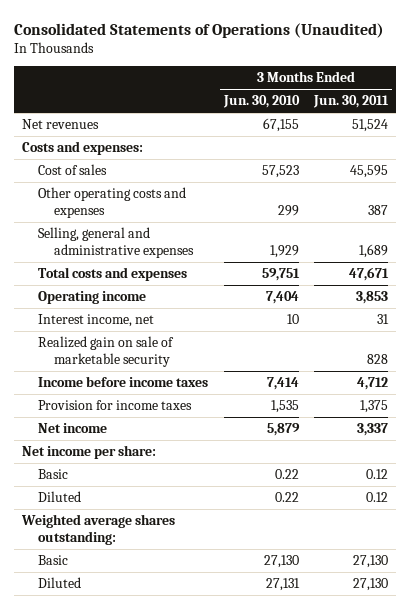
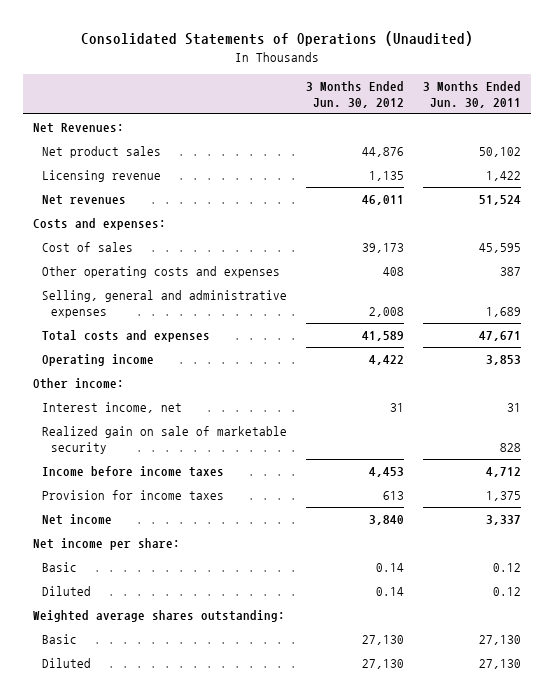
[222,95,300,109] Jun. 30, 2010 -> none
none -> [306,81,405,109] 3 Months Ended Jun. 30, 2012
none -> [32,122,124,133] Net Revenues:
none -> [42,145,162,158] Net product sales
none -> [42,169,162,182] Licensing revenue
none -> [32,377,124,389] Other income:

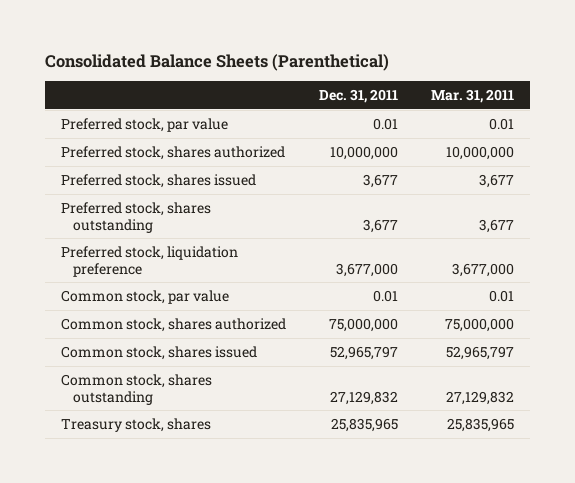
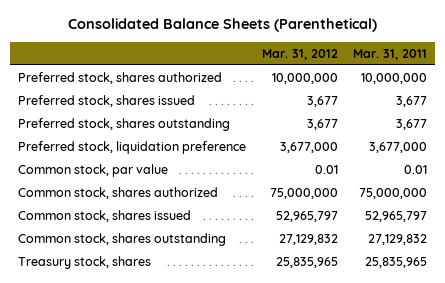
[318,88,398,103] Dec. 31, 2011 -> none
none -> [261,48,338,60] Mar. 31, 2012
[61,118,229,133] Preferred stock, par value -> none

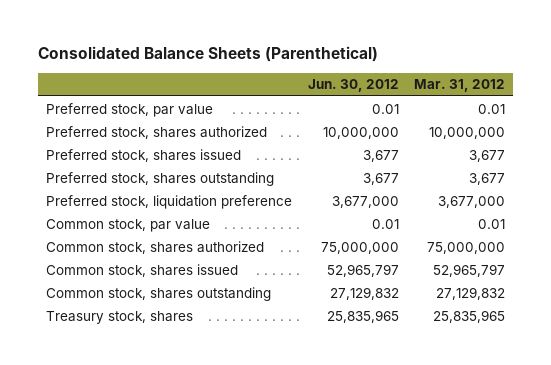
[353,48,428,60] Mar. 31, 2011 -> none
none -> [307,79,399,93] Jun. 30, 2012
none -> [46,102,214,117] Preferred stock, par value

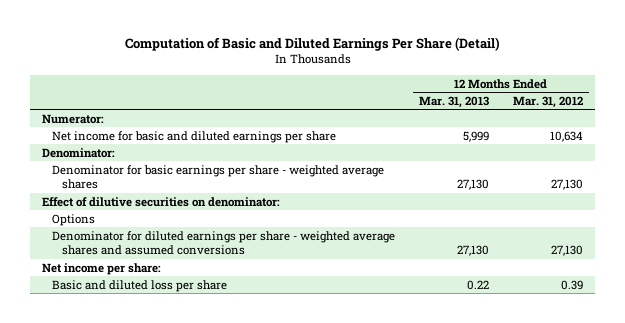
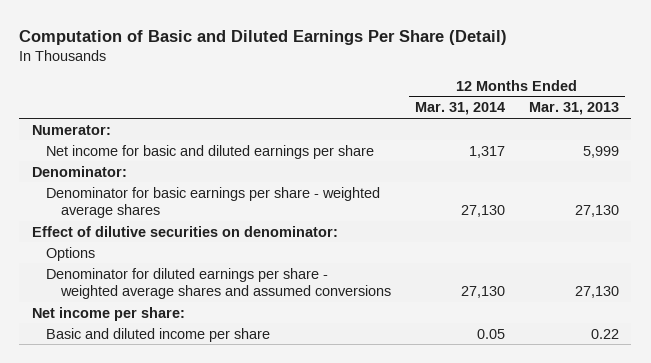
[512,95,583,108] Mar. 31, 2012 -> none
none -> [415,102,506,116] Mar. 31, 2014
[51,279,227,292] Basic and diluted loss per share -> [46,327,271,342] Basic and diluted income per share

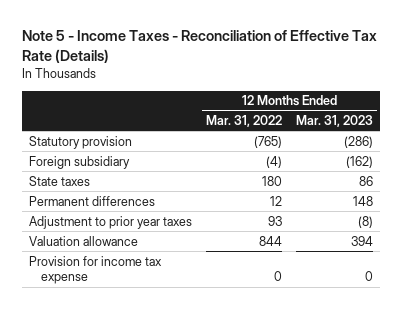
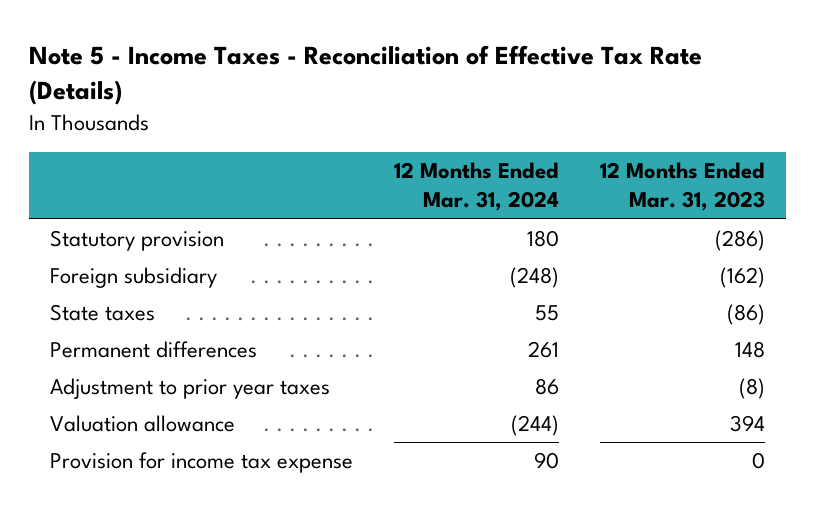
[205,114,282,127] Mar. 31, 2022 -> none
none -> [394,162,560,212] 12 Months Ended Mar. 31, 2024
[359,175,374,186] 86 -> [727,304,766,326] (86)

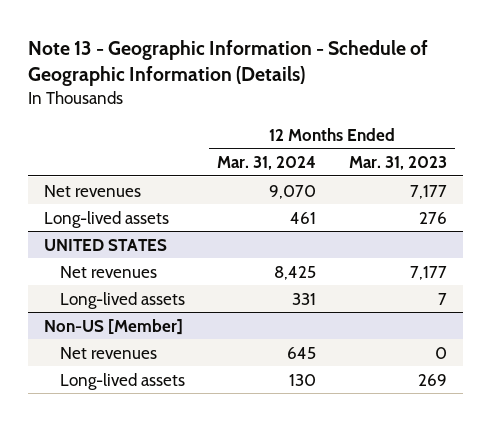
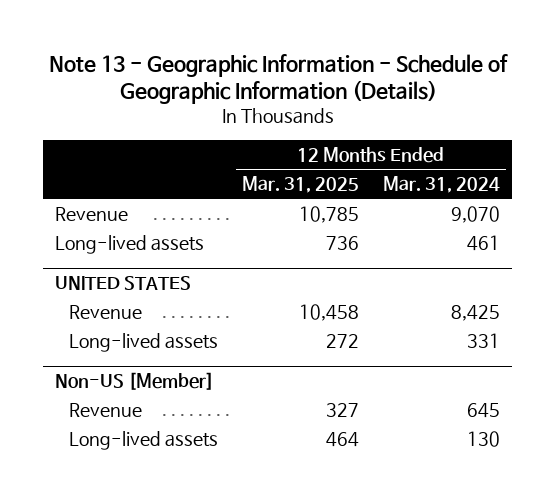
[348,155,447,170] Mar. 31, 2023 -> none
none -> [242,176,360,194] Mar. 31, 2025
[44,184,142,197] Net revenues -> [54,206,128,221] Revenue
[59,265,157,278] Net revenues -> [68,304,142,319] Revenue
[59,346,157,359] Net revenues -> [68,402,142,417] Revenue

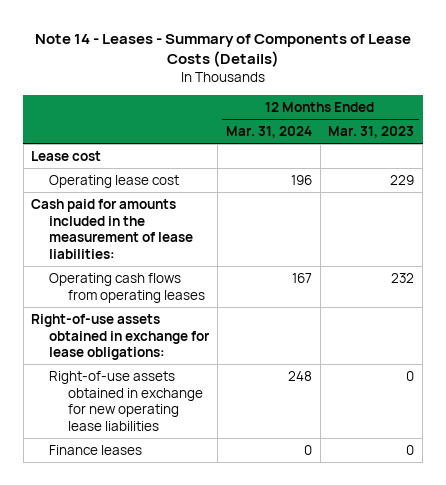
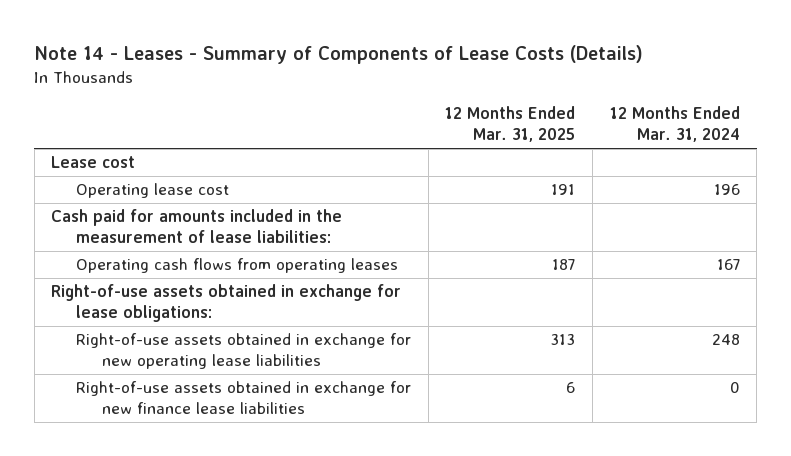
[328,125,415,138] Mar. 31, 2023 -> none
none -> [445,106,576,143] 12 Months Ended Mar. 31, 2025
[49,444,143,455] Finance leases -> [76,381,412,415] Right-of-use assets obtained in exchange for new finance lease liabilities

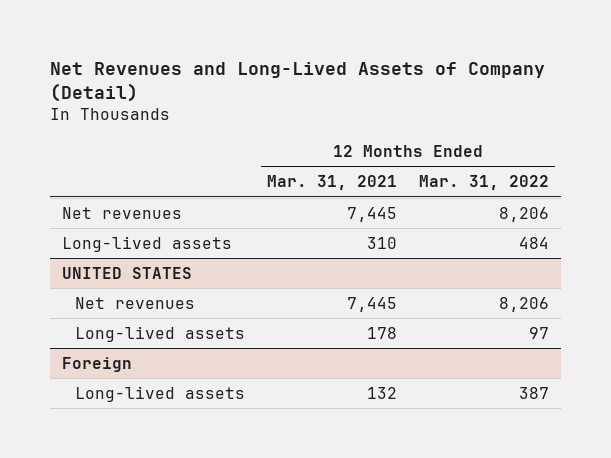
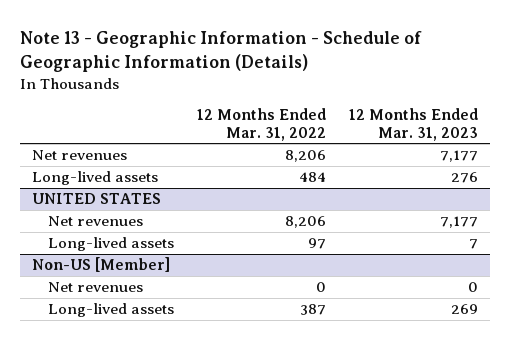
[50,61,546,103] Net Revenues and Long-Lived Assets of Company (Detail) -> [20,31,423,72] Note 13 - Geographic Information - Schedule of Geographic Information (Details)
[266,175,397,191] Mar. 31, 2021 -> none
none -> [349,108,479,141] 12 Months Ended Mar. 31, 2023
[61,356,132,372] Foreign -> none
none -> [31,257,170,273] Non-US [Member]
none -> [48,282,144,293] Net revenues

